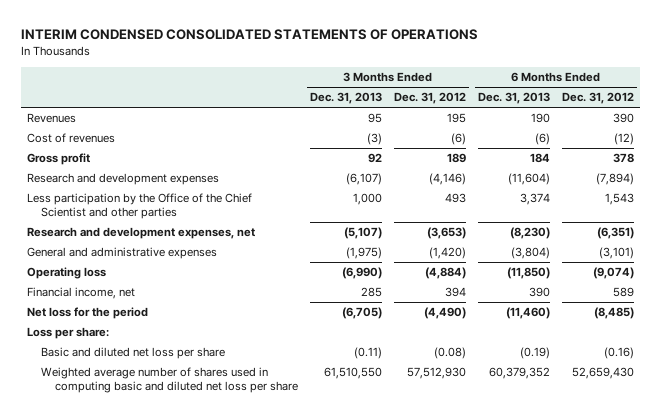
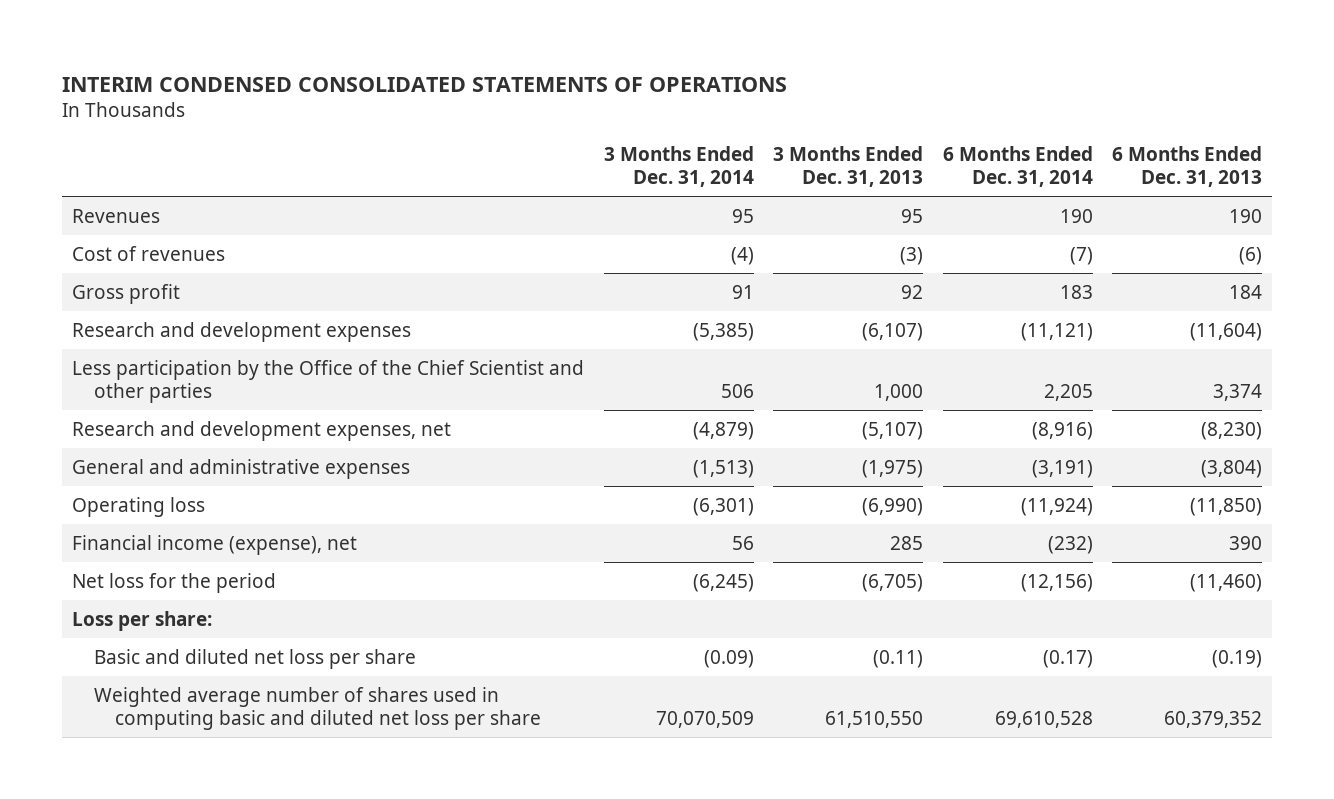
[393,92,466,105] Dec. 31, 2012 -> none
[561,92,634,105] Dec. 31, 2012 -> none
none -> [603,146,754,188] 3 Months Ended Dec. 31, 2014
none -> [942,146,1093,188] 6 Months Ended Dec. 31, 2014
[27,287,136,300] Financial income, net -> [72,534,358,555] Financial income (expense), net

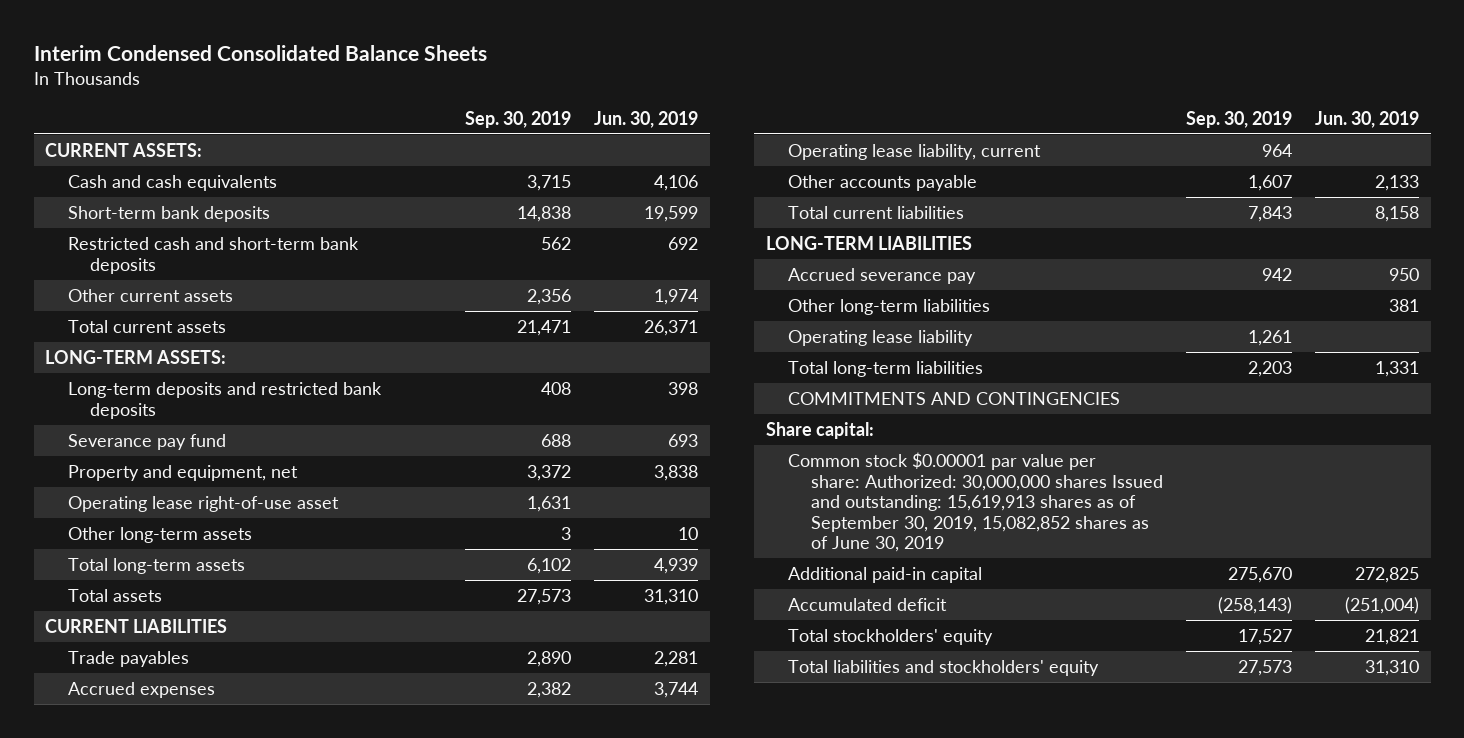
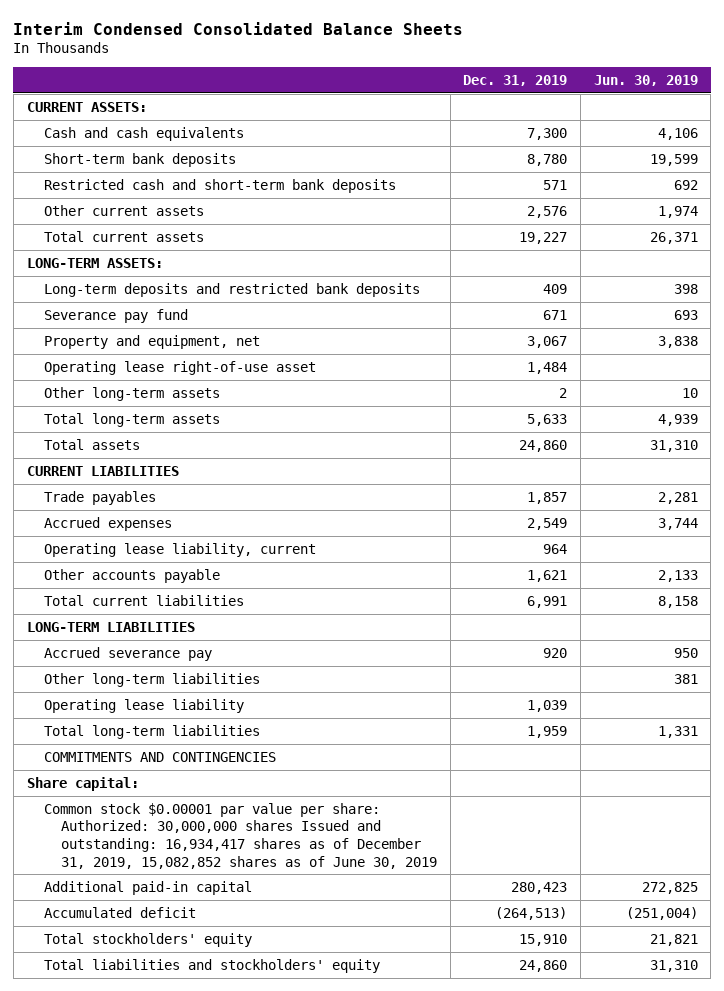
[465,110,572,128] Sep. 30, 2019 -> none
none -> [463,74,568,86] Dec. 31, 2019
[788,451,1163,553] Common stock $0.00001 par value per share: Authorized: 30,000,000 shares Issued and outstanding: 15,619,913 shares as of September 30, 2019, 15,082,852 shares as of June 30, 2019 -> [43,802,437,869] Common stock $0.00001 par value per share: Authorized: 30,000,000 shares Issued and outstanding: 16,934,417 shares as of December 31, 2019, 15,082,852 shares as of June 30, 2019

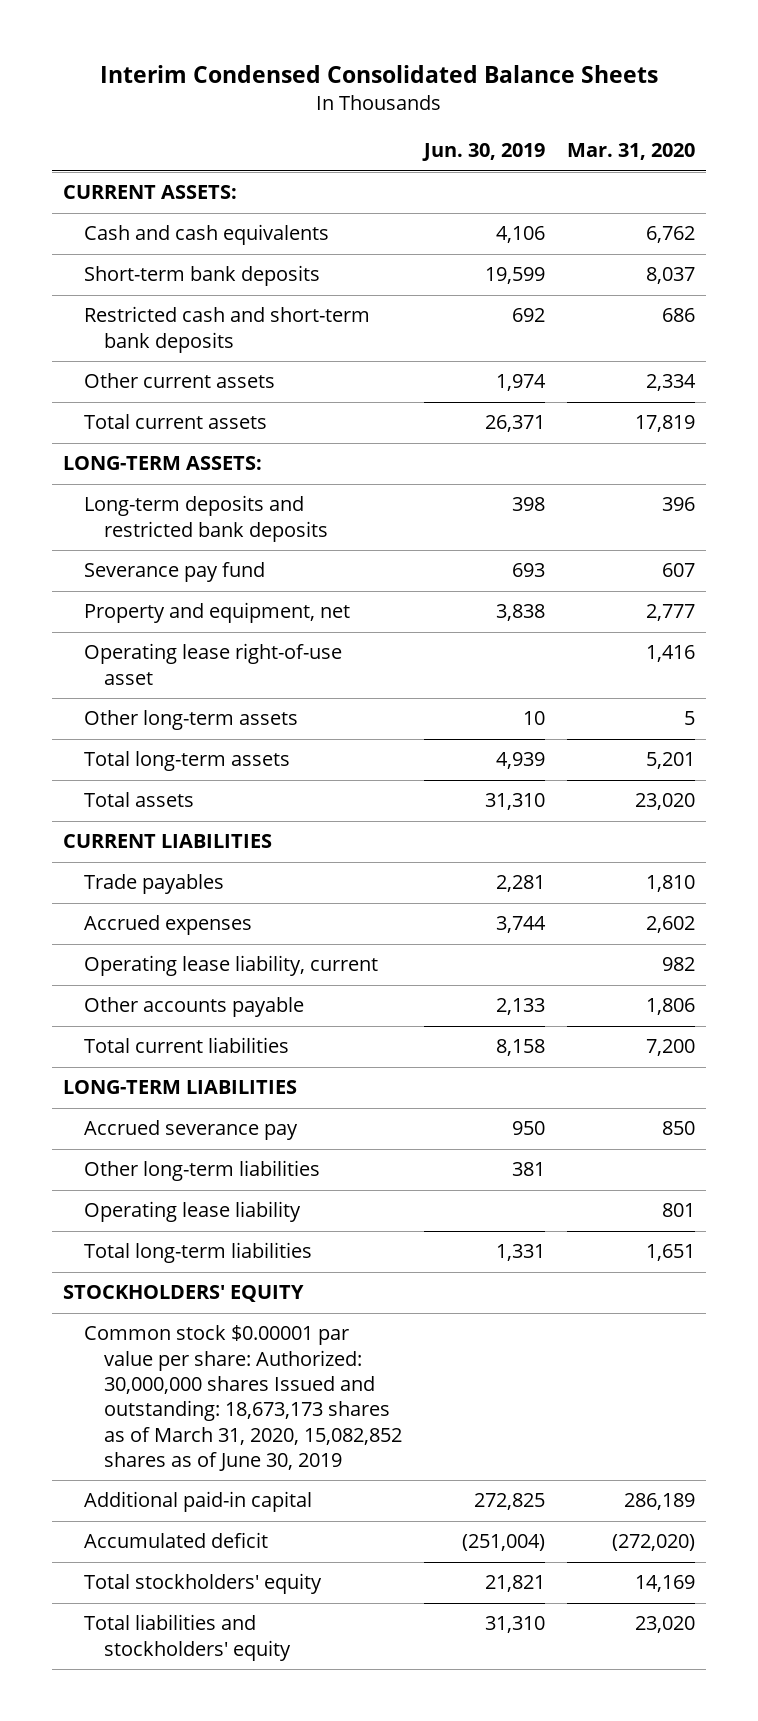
[463,74,568,86] Dec. 31, 2019 -> none
none -> [566,143,695,161] Mar. 31, 2020
[43,751,276,762] COMMITMENTS AND CONTINGENCIES -> none
[26,776,139,791] Share capital: -> none
none -> [62,1285,304,1303] STOCKHOLDERS' EQUITY
[43,802,437,869] Common stock $0.00001 par value per share: Authorized: 30,000,000 shares Issued and outstanding: 16,934,417 shares as of December 31, 2019, 15,082,852 shares as of June 30, 2019 -> [83,1325,403,1471] Common stock $0.00001 par value per share: Authorized: 30,000,000 shares Issued and outstanding: 18,673,173 shares as of March 31, 2020, 15,082,852 shares as of June 30, 2019

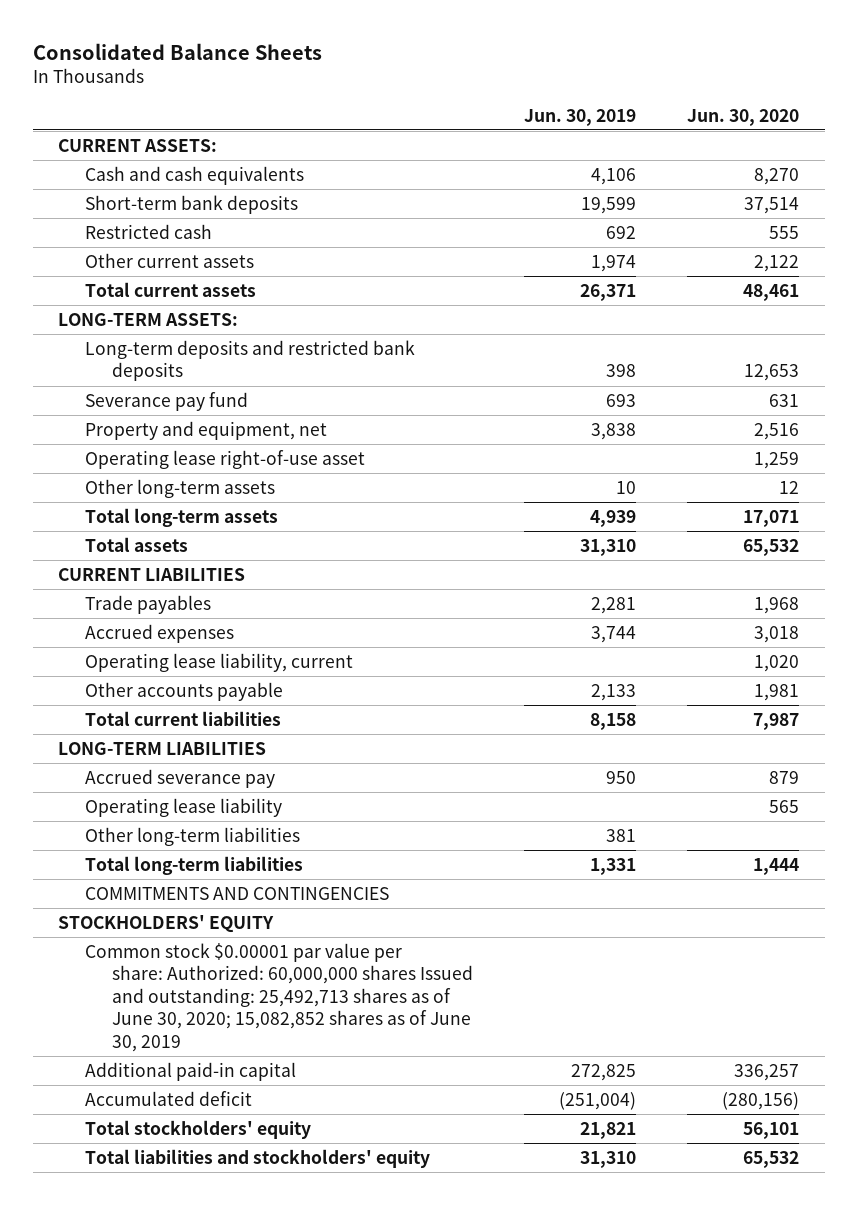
[99,65,658,84] Interim Condensed Consolidated Balance Sheets -> [32,42,322,60] Consolidated Balance Sheets
[566,143,695,161] Mar. 31, 2020 -> none
none -> [686,108,799,126] Jun. 30, 2020
[83,306,370,353] Restricted cash and short-term bank deposits -> [84,224,212,240] Restricted cash
[83,1160,320,1182] Other long-term liabilities -> [84,827,300,847] Other long-term liabilities
none -> [84,887,389,901] COMMITMENTS AND CONTINGENCIES
[83,1325,403,1471] Common stock $0.00001 par value per share: Authorized: 30,000,000 shares Issued and outstanding: 18,673,173 shares as of March 31, 2020, 15,082,852 shares as of June 30, 2019 -> [84,943,473,1052] Common stock $0.00001 par value per share: Authorized: 60,000,000 shares Issued and outstanding: 25,492,713 shares as of June 30, 2020; 15,082,852 shares as of June 30, 2019

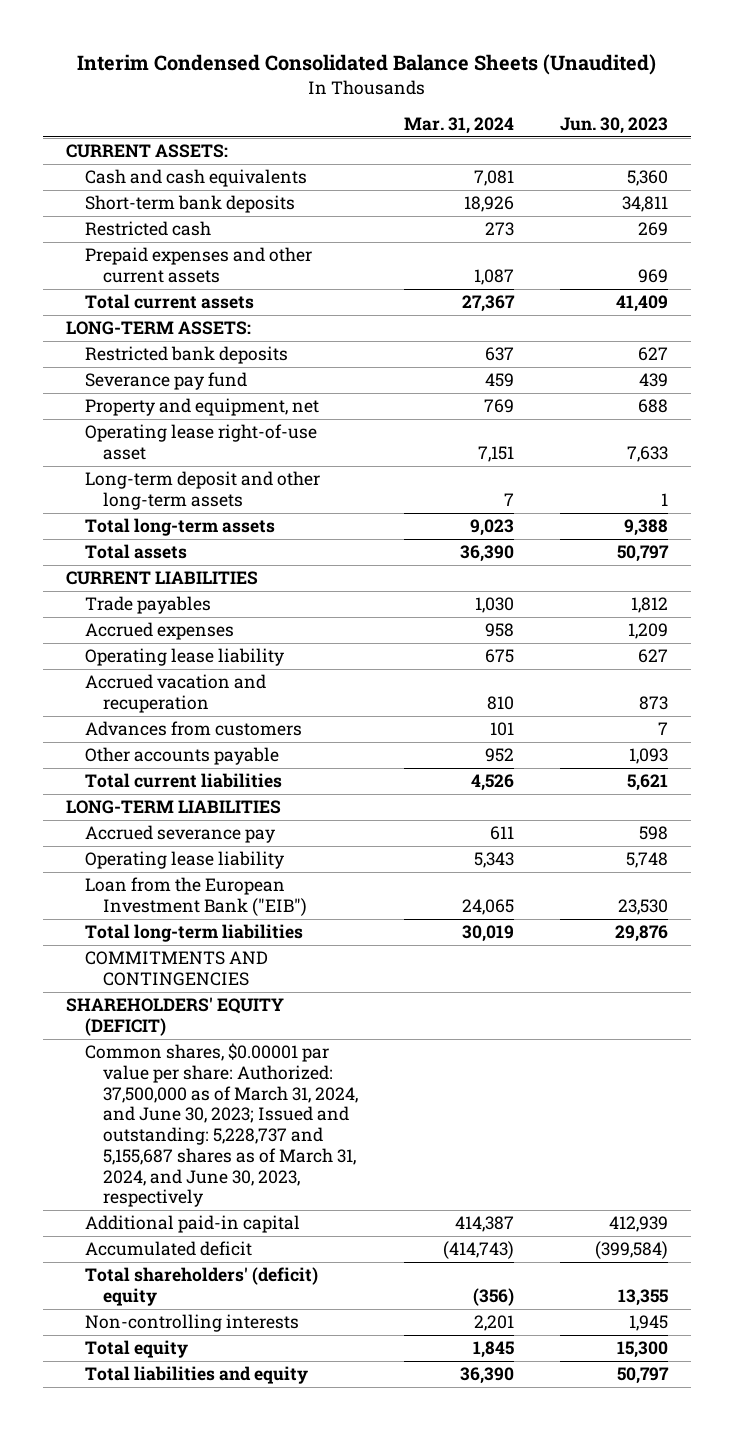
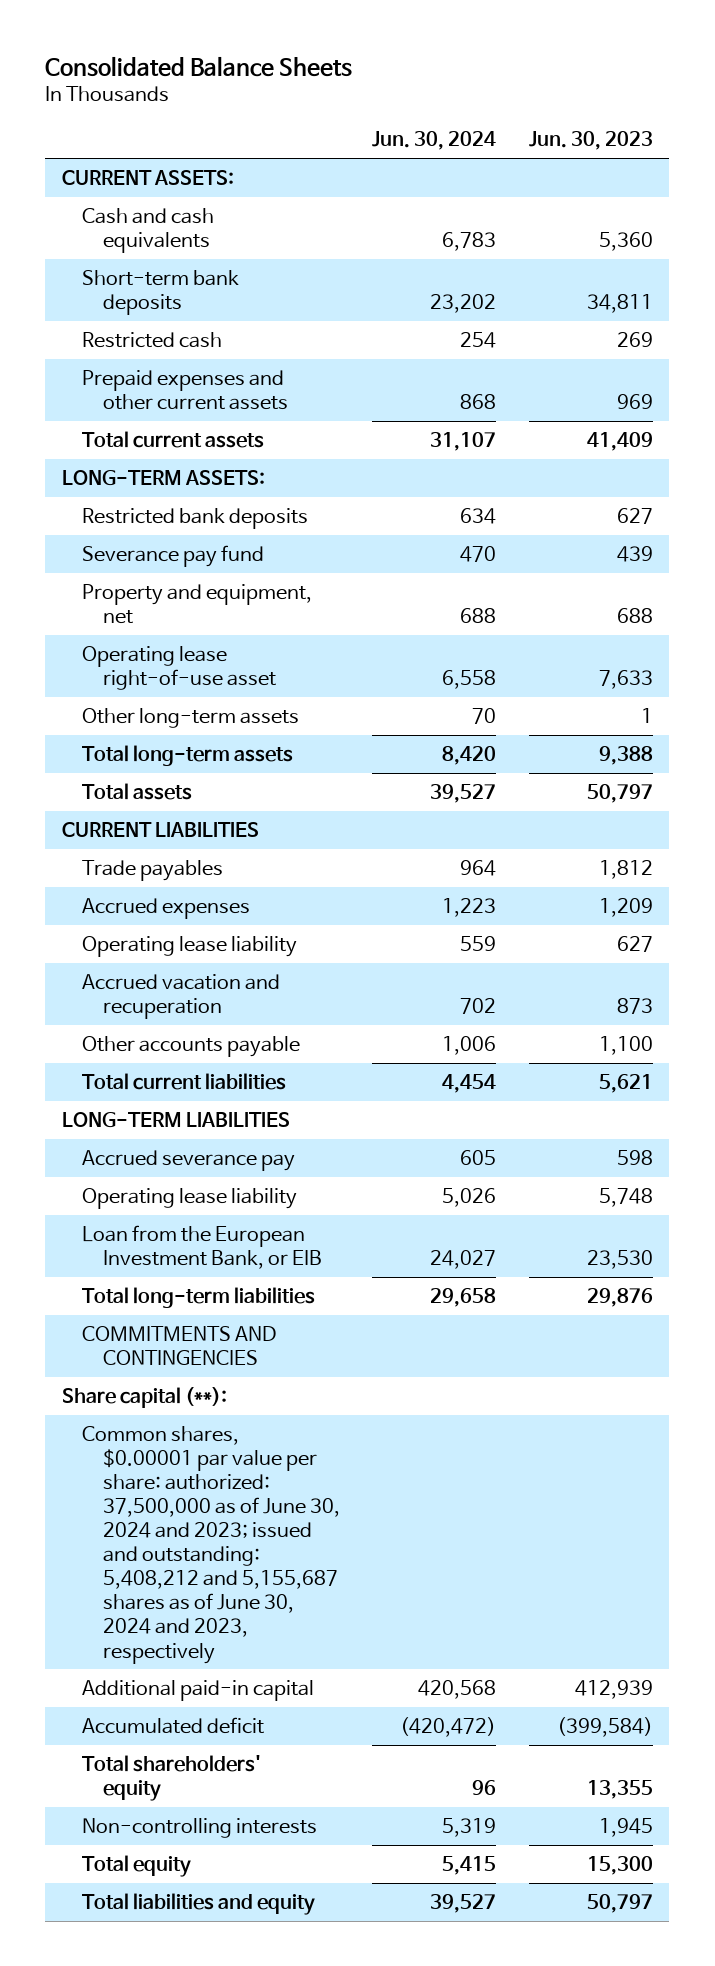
[76,54,656,76] Interim Condensed Consolidated Balance Sheets (Unaudited) -> [45,56,353,78] Consolidated Balance Sheets
[403,117,514,135] Mar. 31, 2024 -> none
none -> [372,131,497,151] Jun. 30, 2024
[84,471,320,510] Long-term deposit and other long-term assets -> [82,707,300,728] Other long-term assets
[84,721,302,737] Advances from customers -> none
[628,748,668,765] 1,093 -> [599,1035,654,1055] 1,100
[84,877,308,916] Loan from the European Investment Bank ("EIB") -> [82,1224,322,1269] Loan from the European Investment Bank, or EIB
[65,997,284,1036] SHAREHOLDERS' EQUITY (DEFICIT) -> none
none -> [61,1386,227,1408] Share capital (**):
[84,1043,359,1208] Common shares, $0.00001 par value per share: Authorized: 37,500,000 as of March 31, 2024, and June 30, 2023; Issued and outstanding: 5,228,737 and 5,155,687 shares as of March 31, 2024, and June 30, 2023, respectively -> [82,1425,340,1664] Common shares, $0.00001 par value per share: authorized: 37,500,000 as of June 30, 2024 and 2023; issued and outstanding: 5,408,212 and 5,155,687 shares as of June 30, 2024 and 2023, respectively
[84,1267,318,1306] Total shareholders' (deficit) equity -> [82,1754,262,1801] Total shareholders' equity

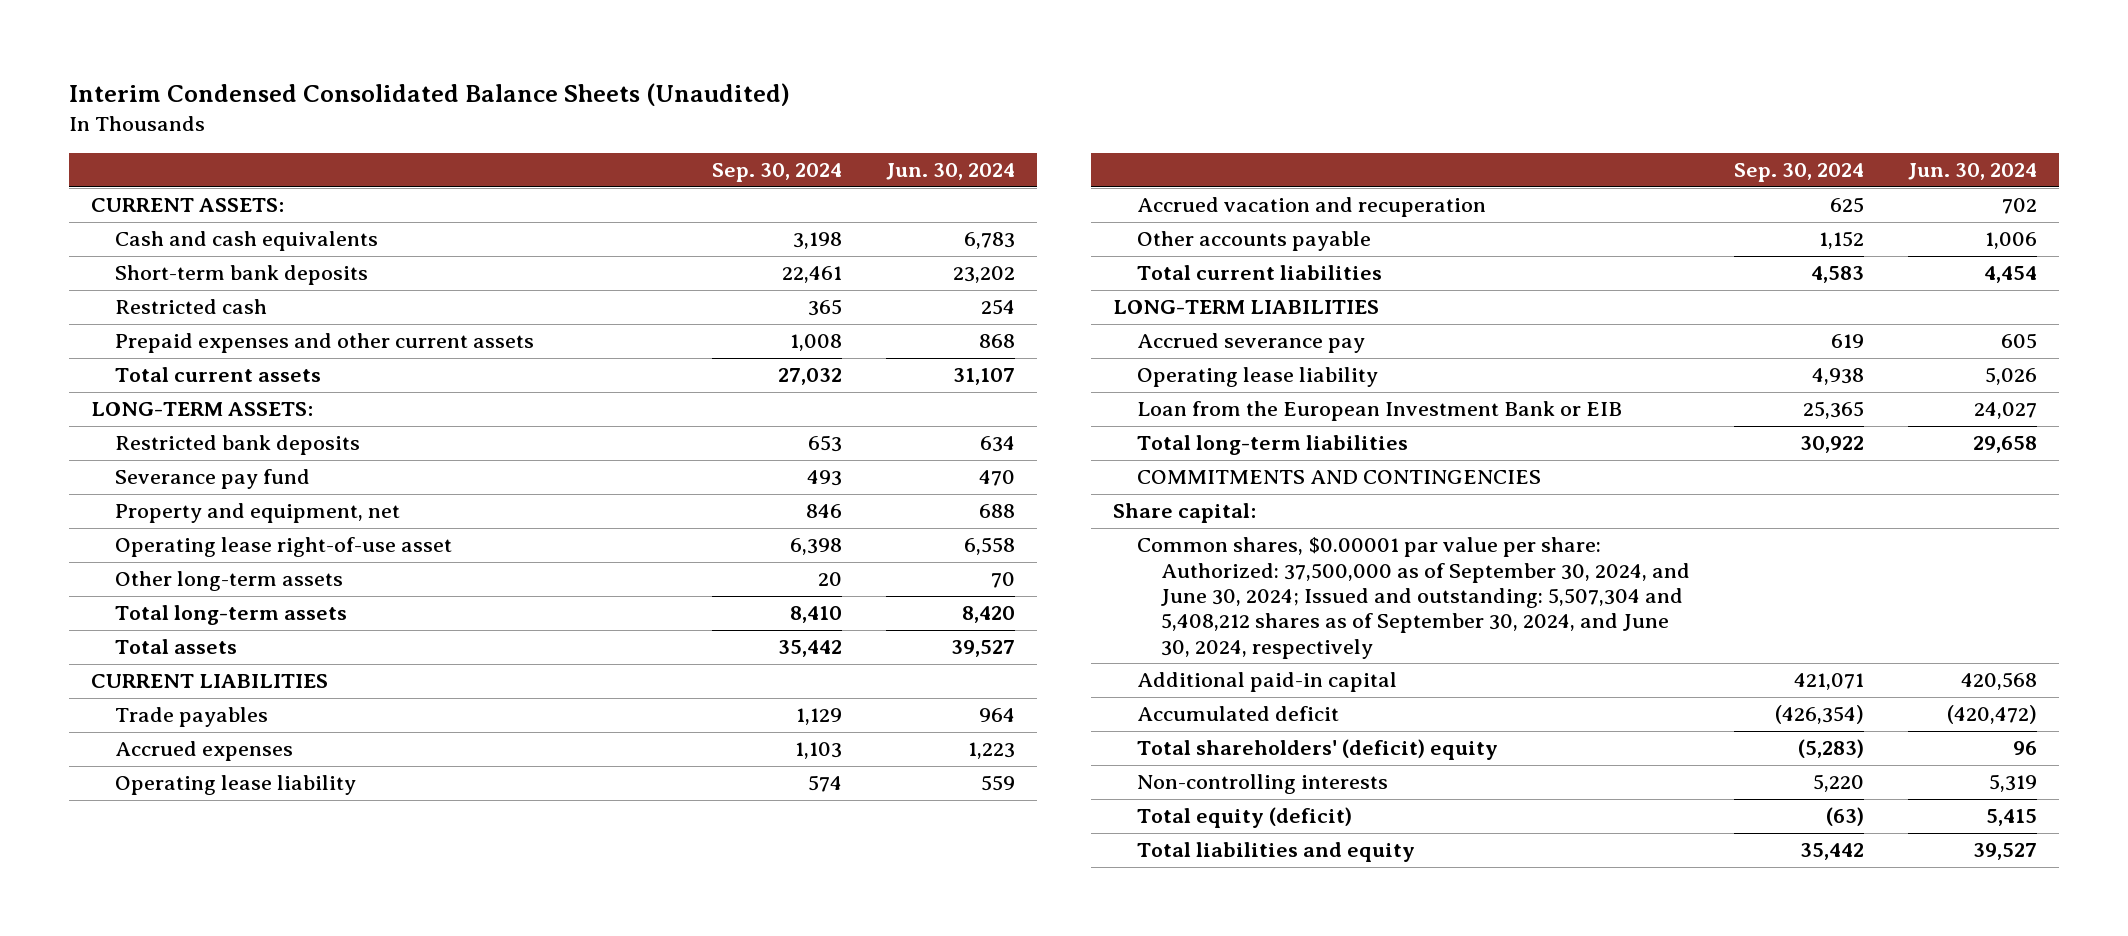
[45,56,353,78] Consolidated Balance Sheets -> [68,83,790,107] Interim Condensed Consolidated Balance Sheets (Unaudited)
[529,131,654,151] Jun. 30, 2023 -> none
none -> [712,163,843,183] Sep. 30, 2024
[82,1224,322,1269] Loan from the European Investment Bank, or EIB -> [1137,401,1623,422] Loan from the European Investment Bank or EIB
[61,1386,227,1408] Share capital (**): -> [1112,503,1256,524] Share capital:
[82,1425,340,1664] Common shares, $0.00001 par value per share: authorized: 37,500,000 as of June 30, 2024 and 2023; issued and outstanding: 5,408,212 and 5,155,687 shares as of June 30, 2024 and 2023, respectively -> [1137,537,1691,659] Common shares, $0.00001 par value per share: Authorized: 37,500,000 as of September 30, 2024, and June 30, 2024; Issued and outstanding: 5,507,304 and 5,408,212 shares as of September 30, 2024, and June 30, 2024, respectively
[82,1754,262,1801] Total shareholders' equity -> [1137,739,1499,761] Total shareholders' (deficit) equity
[82,1854,192,1877] Total equity -> [1137,807,1353,829] Total equity (deficit)

